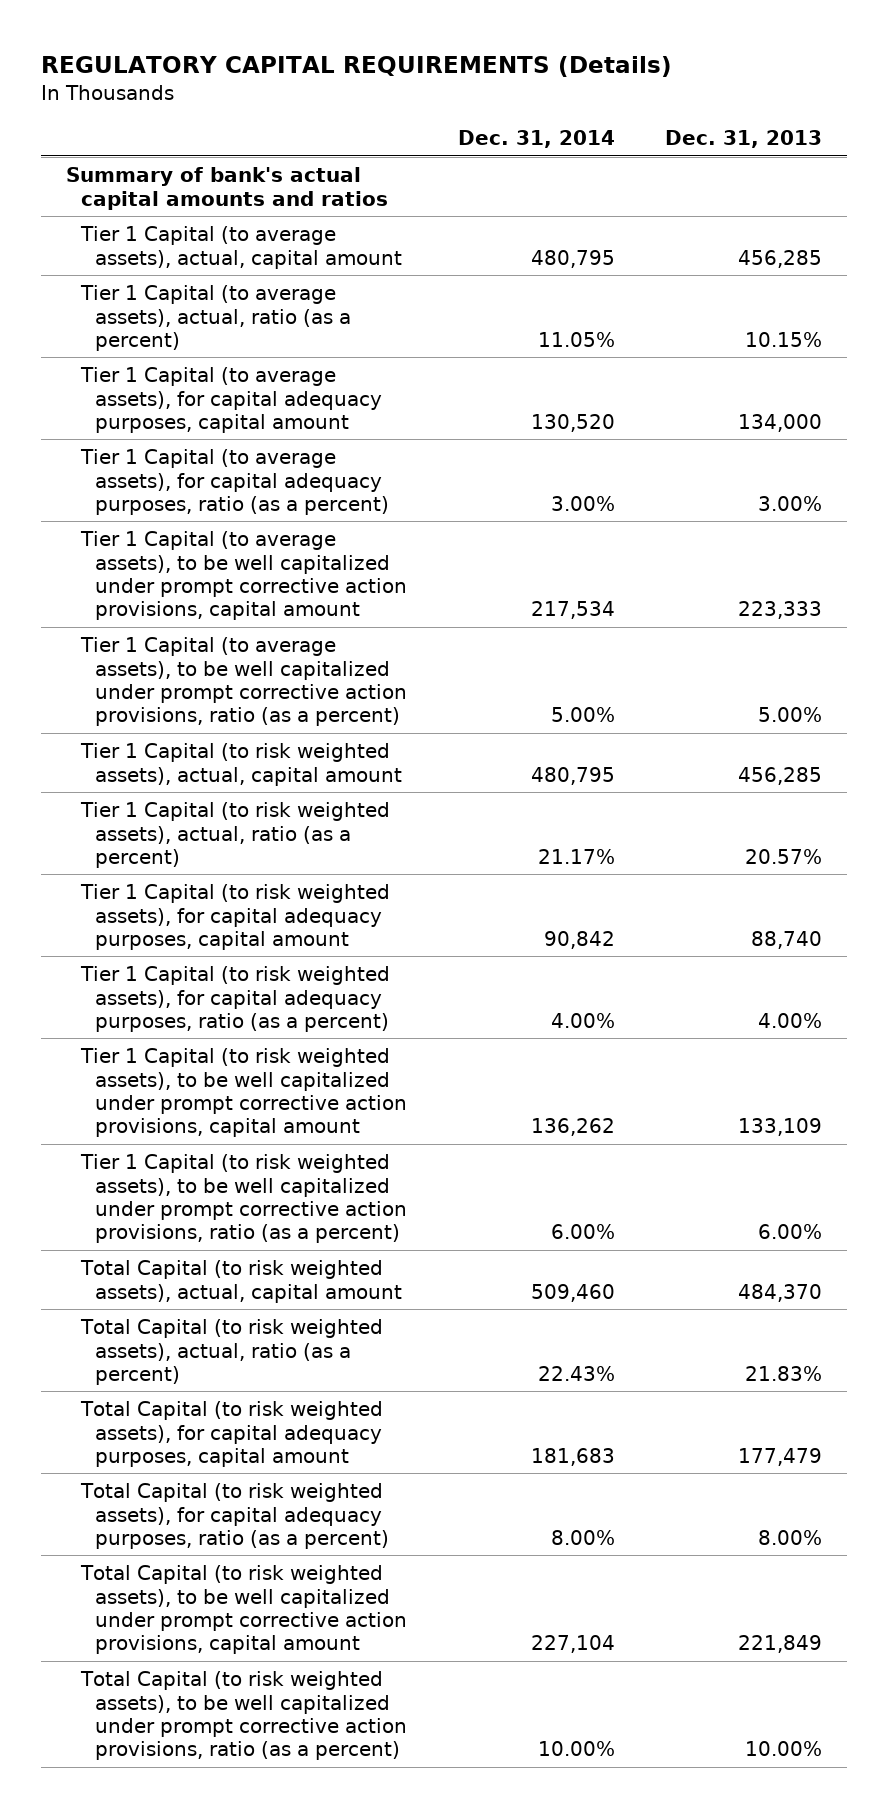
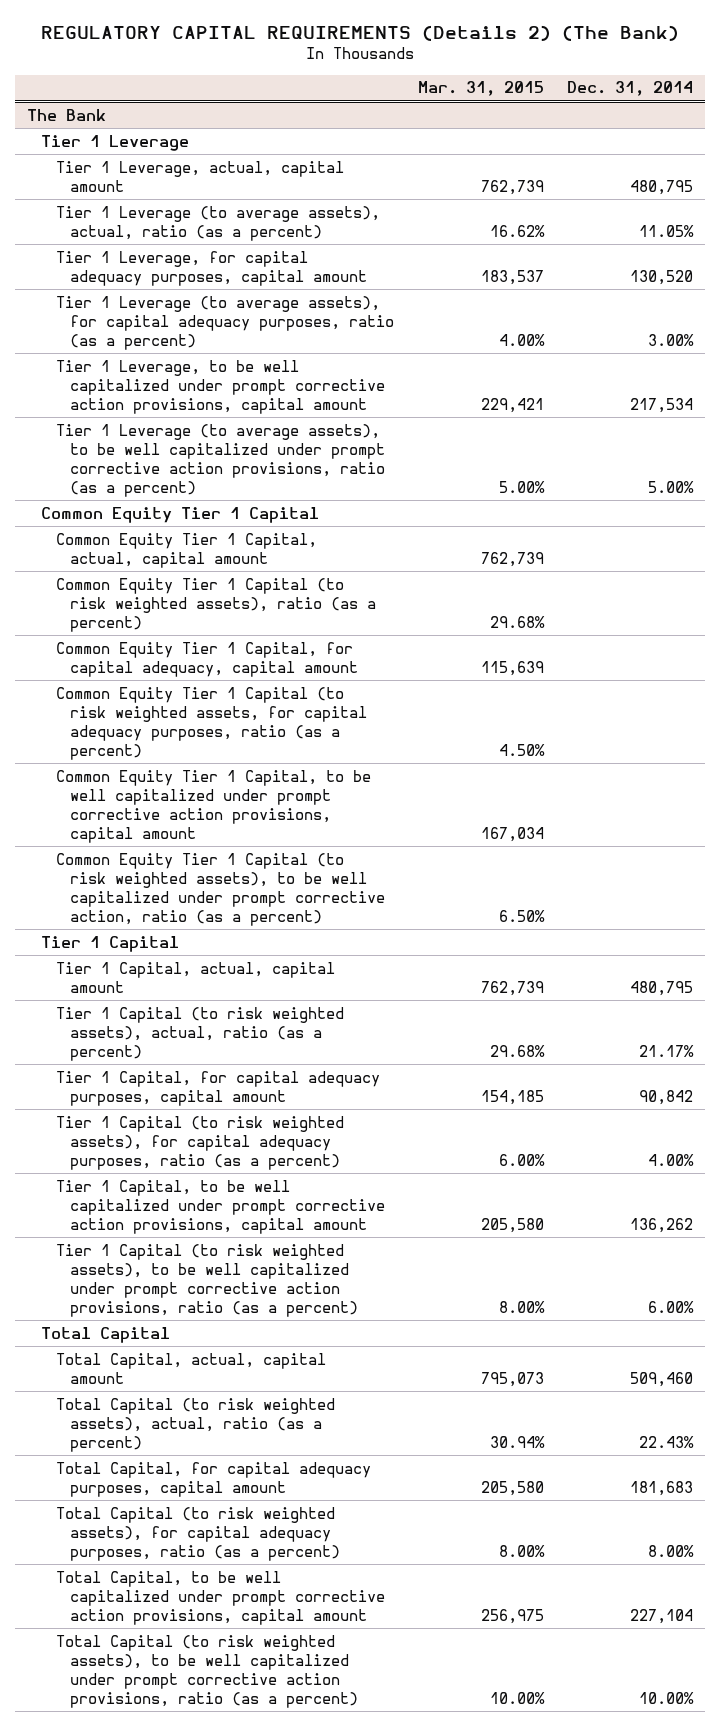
[41,55,673,77] REGULATORY CAPITAL REQUIREMENTS (Details) -> [41,24,680,41] REGULATORY CAPITAL REQUIREMENTS (Details 2) (The Bank)
[664,130,822,149] Dec. 31, 2013 -> none
none -> [417,81,544,97] Mar. 31, 2015
[66,167,388,210] Summary of bank's actual capital amounts and ratios -> none
none -> [27,108,107,121] The Bank
none -> [41,134,190,151] Tier 1 Leverage
[79,226,403,269] Tier 1 Capital (to average assets), actual, capital amount -> [55,160,344,192] Tier 1 Leverage, actual, capital amount
[79,285,352,351] Tier 1 Capital (to average assets), actual, ratio (as a percent) -> [55,205,380,241] Tier 1 Leverage (to average assets), actual, ratio (as a percent)
[79,367,383,433] Tier 1 Capital (to average assets), for capital adequacy purposes, capital amount -> [55,250,368,286] Tier 1 Leverage, for capital adequacy purposes, capital amount
[79,449,390,515] Tier 1 Capital (to average assets), for capital adequacy purposes, ratio (as a percent) -> [55,295,395,351] Tier 1 Leverage (to average assets), for capital adequacy purposes, ratio (as a percent)
[79,531,408,620] Tier 1 Capital (to average assets), to be well capitalized under prompt corrective action provisions, capital amount -> [55,359,386,415] Tier 1 Leverage, to be well capitalized under prompt corrective action provisions, capital amount
[79,637,408,726] Tier 1 Capital (to average assets), to be well capitalized under prompt corrective action provisions, ratio (as a percent) -> [55,423,386,498] Tier 1 Leverage (to average assets), to be well capitalized under prompt corrective action provisions, ratio (as a percent)
none -> [41,506,320,523] Common Equity Tier 1 Capital
none -> [55,532,317,568] Common Equity Tier 1 Capital, actual, capital amount
none -> [55,577,377,633] Common Equity Tier 1 Capital (to risk weighted assets), ratio (as a percent)
none -> [55,641,359,677] Common Equity Tier 1 Capital, for capital adequacy, capital amount
none -> [55,686,368,761] Common Equity Tier 1 Capital (to risk weighted assets, for capital adequacy purposes, ratio (as a percent)
none -> [55,769,371,844] Common Equity Tier 1 Capital, to be well capitalized under prompt corrective action provisions, capital amount
none -> [55,852,386,927] Common Equity Tier 1 Capital (to risk weighted assets), to be well capitalized under prompt corrective action, ratio (as a percent)
none -> [41,935,180,952] Tier 1 Capital
[79,743,403,786] Tier 1 Capital (to risk weighted assets), actual, capital amount -> [55,961,335,993] Tier 1 Capital, actual, capital amount
[79,884,390,950] Tier 1 Capital (to risk weighted assets), for capital adequacy purposes, capital amount -> [55,1070,380,1106] Tier 1 Capital, for capital adequacy purposes, capital amount
[79,1048,408,1137] Tier 1 Capital (to risk weighted assets), to be well capitalized under prompt corrective action provisions, capital amount -> [55,1179,386,1235] Tier 1 Capital, to be well capitalized under prompt corrective action provisions, capital amount
none -> [41,1326,171,1343] Total Capital
[79,1260,403,1303] Total Capital (to risk weighted assets), actual, capital amount -> [55,1352,326,1384] Total Capital, actual, capital amount
[79,1401,383,1467] Total Capital (to risk weighted assets), for capital adequacy purposes, capital amount -> [55,1461,371,1497] Total Capital, for capital adequacy purposes, capital amount
[79,1565,408,1654] Total Capital (to risk weighted assets), to be well capitalized under prompt corrective action provisions, capital amount -> [55,1570,386,1626] Total Capital, to be well capitalized under prompt corrective action provisions, capital amount

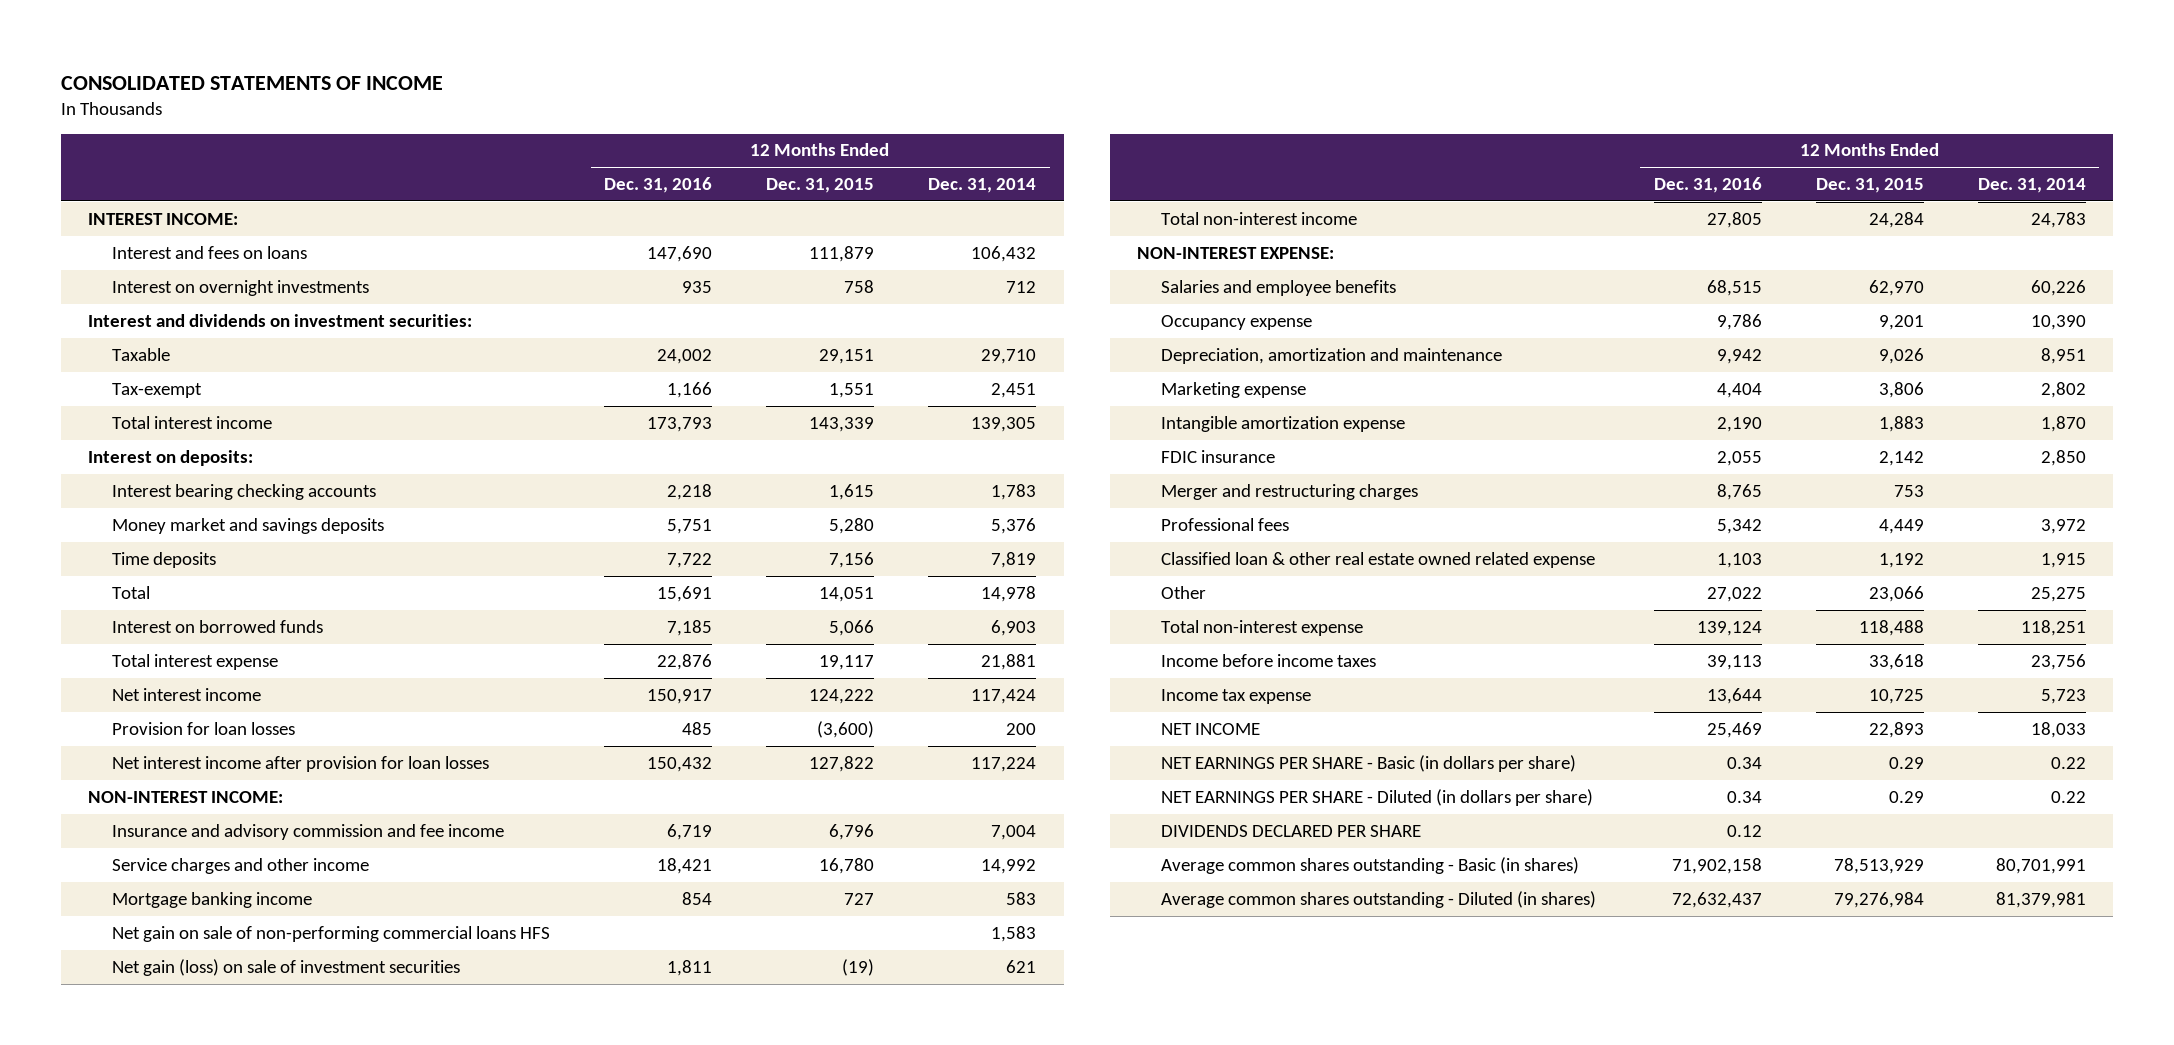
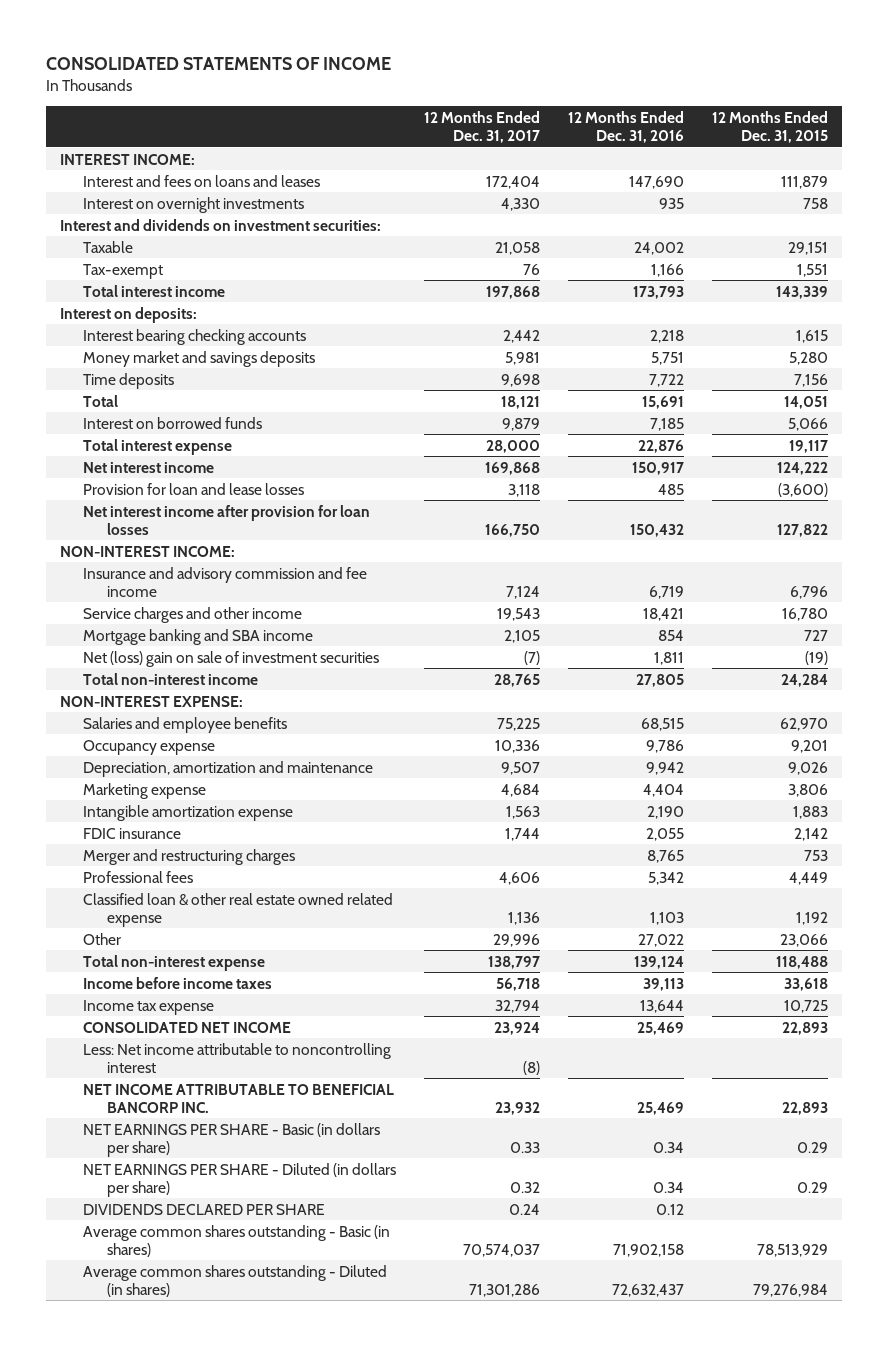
[928,178,1037,194] Dec. 31, 2014 -> none
none -> [424,110,541,143] 12 Months Ended Dec. 31, 2017
[111,245,307,259] Interest and fees on loans -> [83,174,321,187] Interest and fees on loans and leases
[111,721,295,735] Provision for loan losses -> [83,482,305,495] Provision for loan and lease losses
[111,925,550,942] Net gain on sale of non-performing commercial loans HFS -> none
[111,891,312,908] Mortgage banking income -> [83,628,314,645] Mortgage banking and SBA income
[111,958,460,976] Net gain (loss) on sale of investment securities -> [83,650,380,667] Net (loss) gain on sale of investment securities
none -> [83,1021,292,1033] CONSOLIDATED NET INCOME
none -> [83,1042,392,1073] Less: Net income attributable to noncontrolling interest
[1161,722,1261,735] NET INCOME -> [83,1083,395,1113] NET INCOME ATTRIBUTABLE TO BENEFICIAL BANCORP INC.

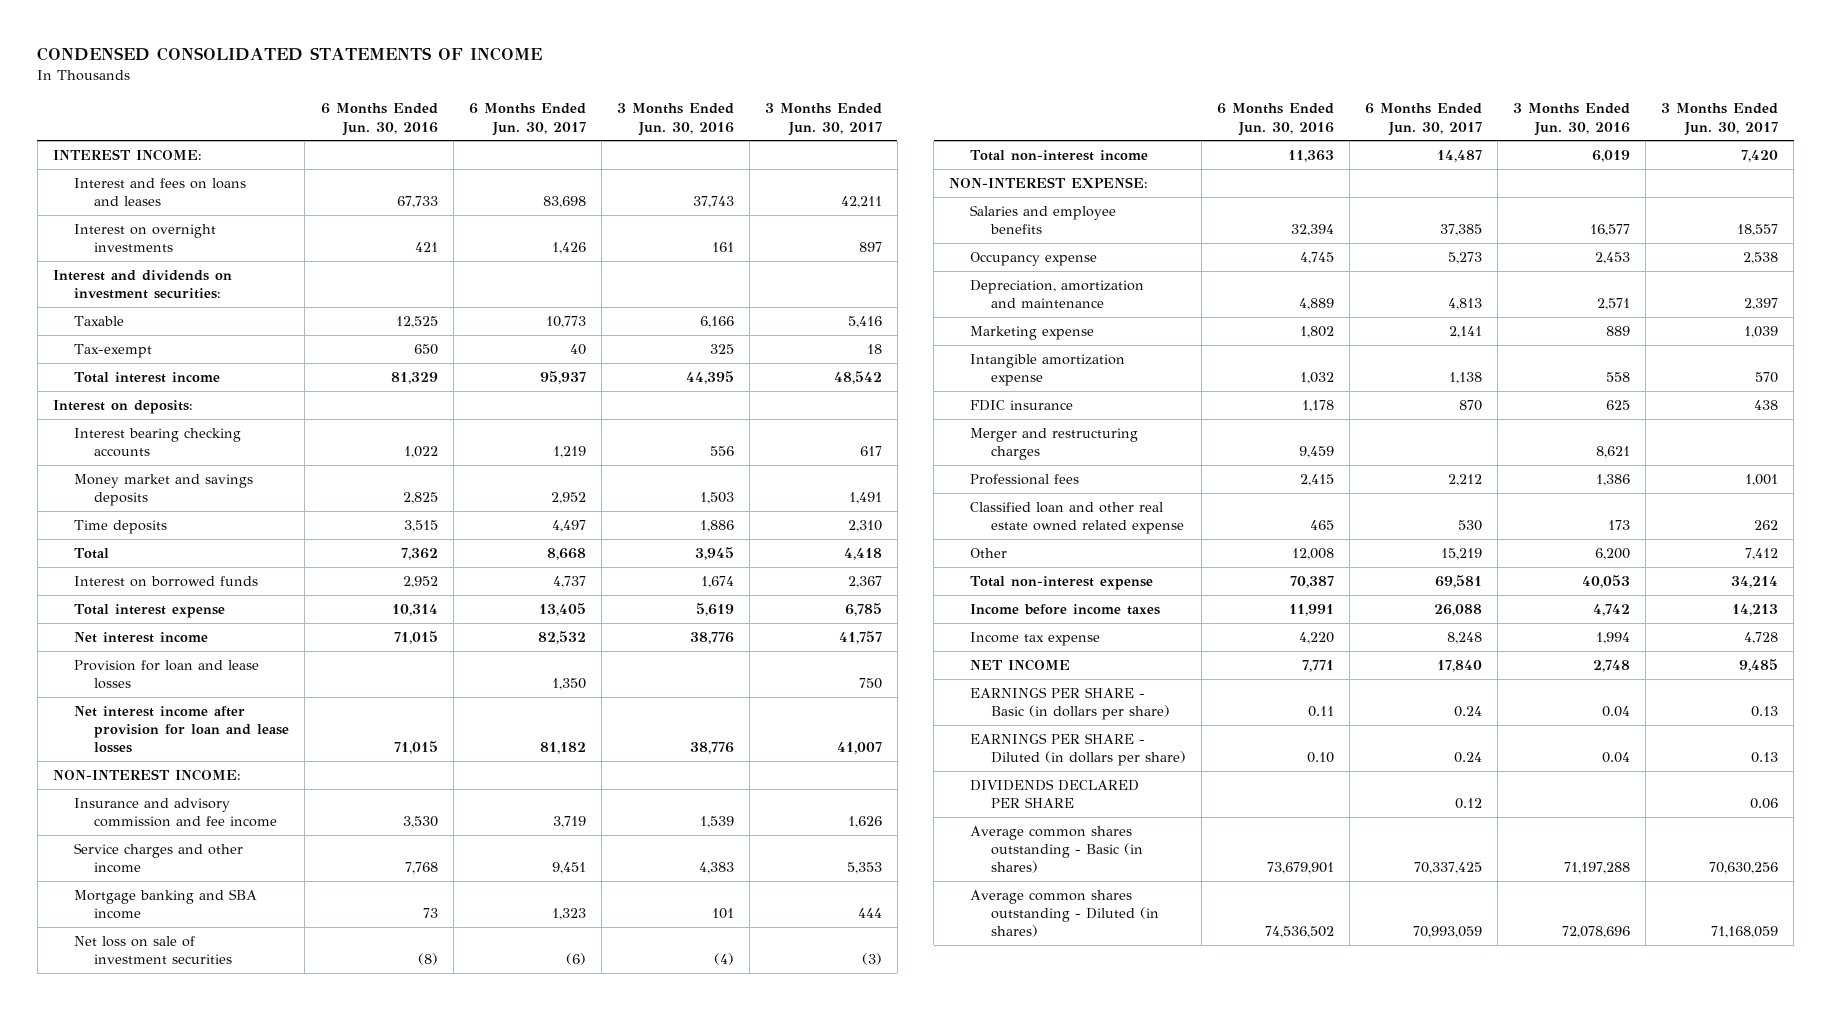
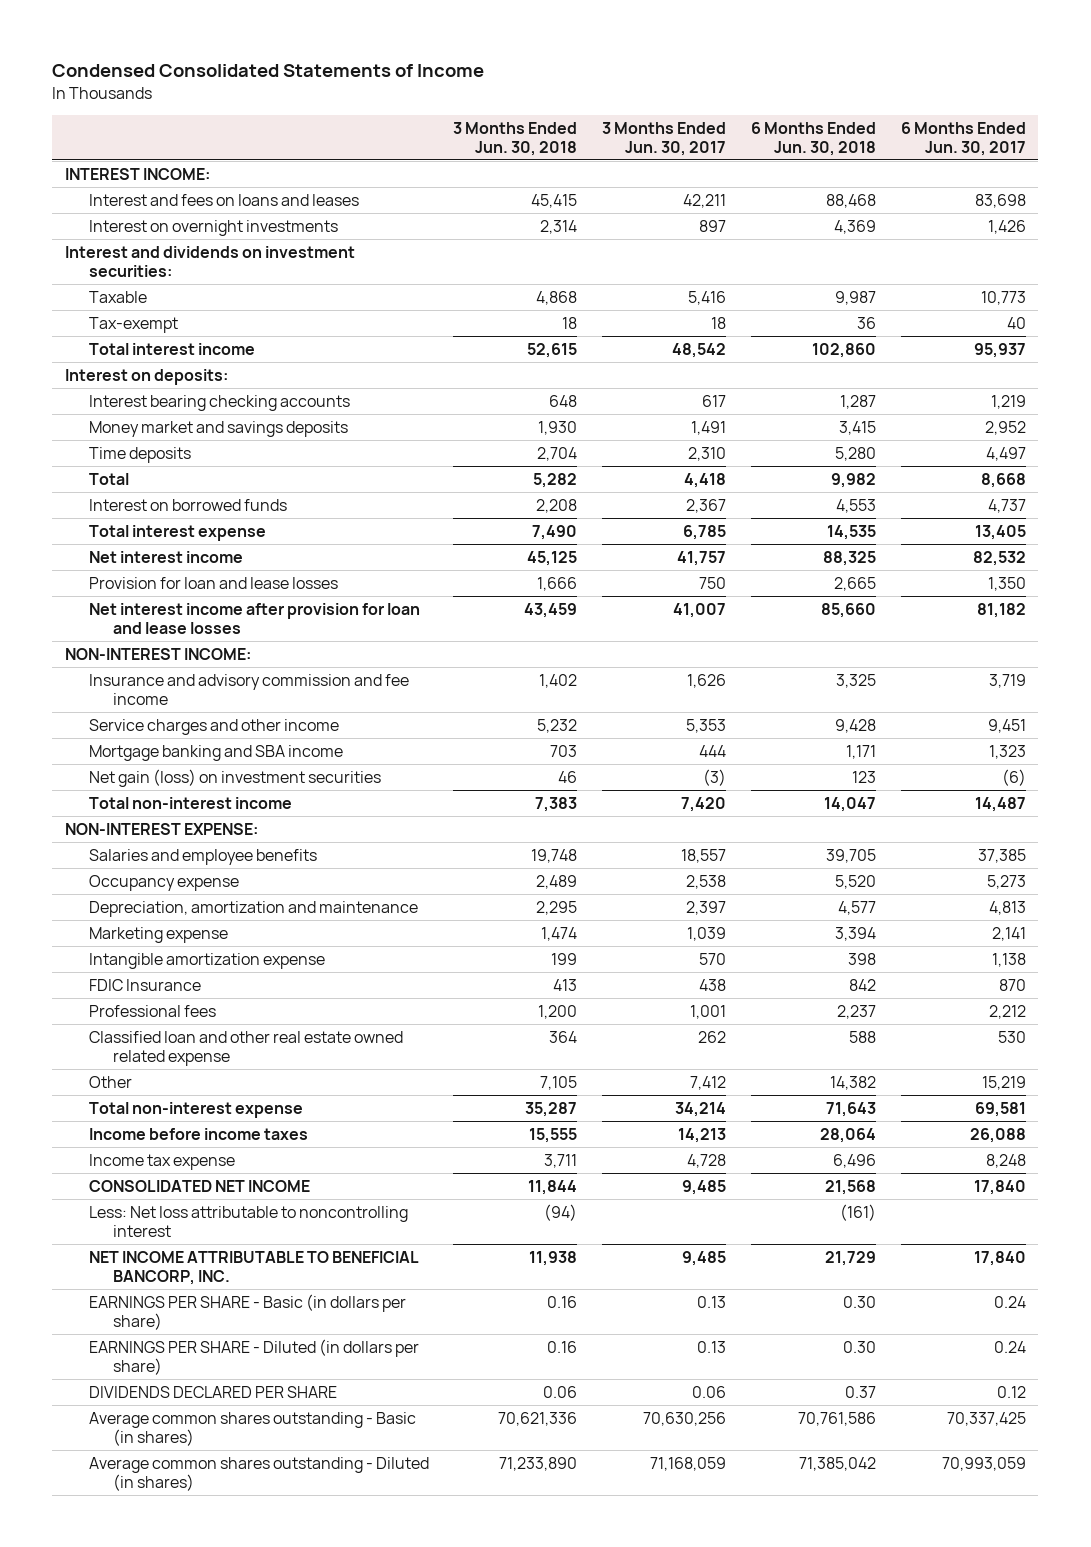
[37,47,543,62] CONDENSED CONSOLIDATED STATEMENTS OF INCOME -> [52,64,485,78] Condensed Consolidated Statements of Income
[320,103,438,136] 6 Months Ended Jun. 30, 2016 -> none
[616,103,734,136] 3 Months Ended Jun. 30, 2016 -> none
none -> [453,121,578,156] 3 Months Ended Jun. 30, 2018
none -> [750,121,876,156] 6 Months Ended Jun. 30, 2018
[73,936,233,965] Net loss on sale of investment securities -> [88,768,381,787] Net gain (loss) on investment securities
[970,428,1139,461] Merger and restructuring charges -> none
[970,400,1074,412] FDIC insurance -> [88,978,201,991] FDIC Insurance
none -> [88,1179,310,1192] CONSOLIDATED NET INCOME
none -> [88,1205,408,1237] Less: Net loss attributable to noncontrolling interest
[970,659,1071,672] NET INCOME -> [88,1250,419,1285] NET INCOME ATTRIBUTABLE TO BENEFICIAL BANCORP, INC.

